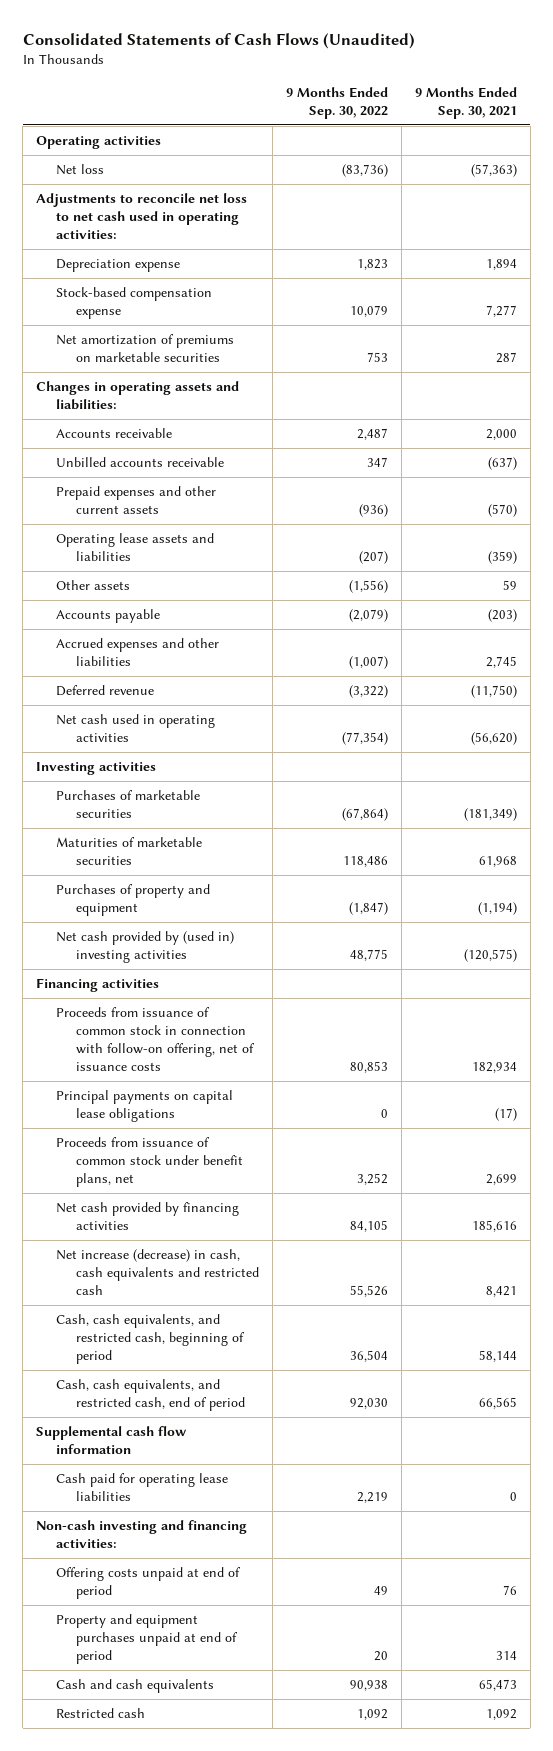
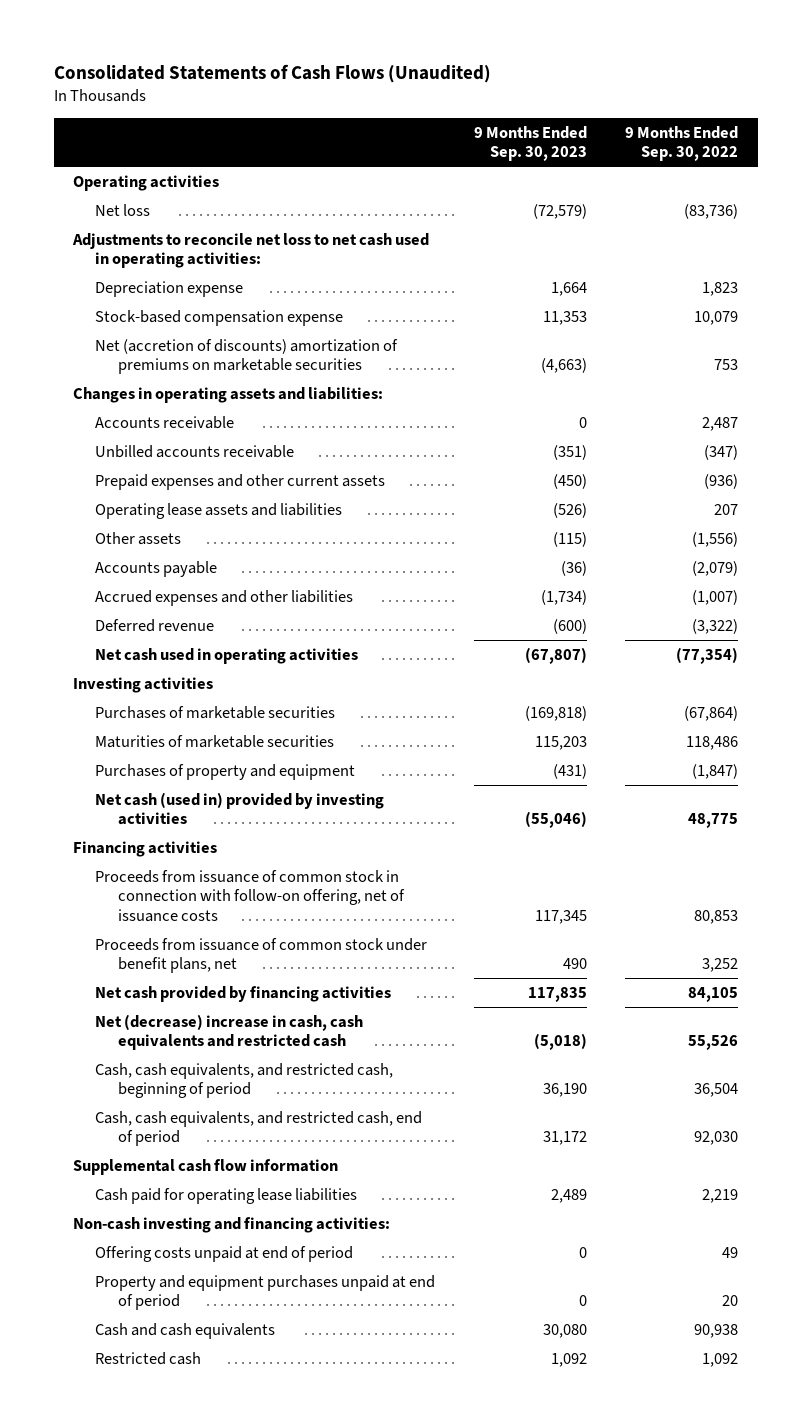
[414,87,517,120] 9 Months Ended Sep. 30, 2021 -> none
none -> [473,125,587,162] 9 Months Ended Sep. 30, 2023
[56,334,235,362] Net amortization of premiums on marketable securities -> [95,338,399,375] Net (accretion of discounts) amortization of premiums on marketable securities
[367,457,389,468] 347 -> [704,444,739,460] (347)
[359,550,389,564] (207) -> [714,503,739,515] 207
[56,931,235,963] Net cash provided by (used in) investing activities -> [95,791,385,826] Net cash (used in) provided by investing activities
[56,1090,234,1122] Principal payments on capital lease obligations -> none
[56,1249,260,1295] Net increase (decrease) in cash, cash equivalents and restricted cash -> [95,1013,364,1051] Net (decrease) increase in cash, cash equivalents and restricted cash

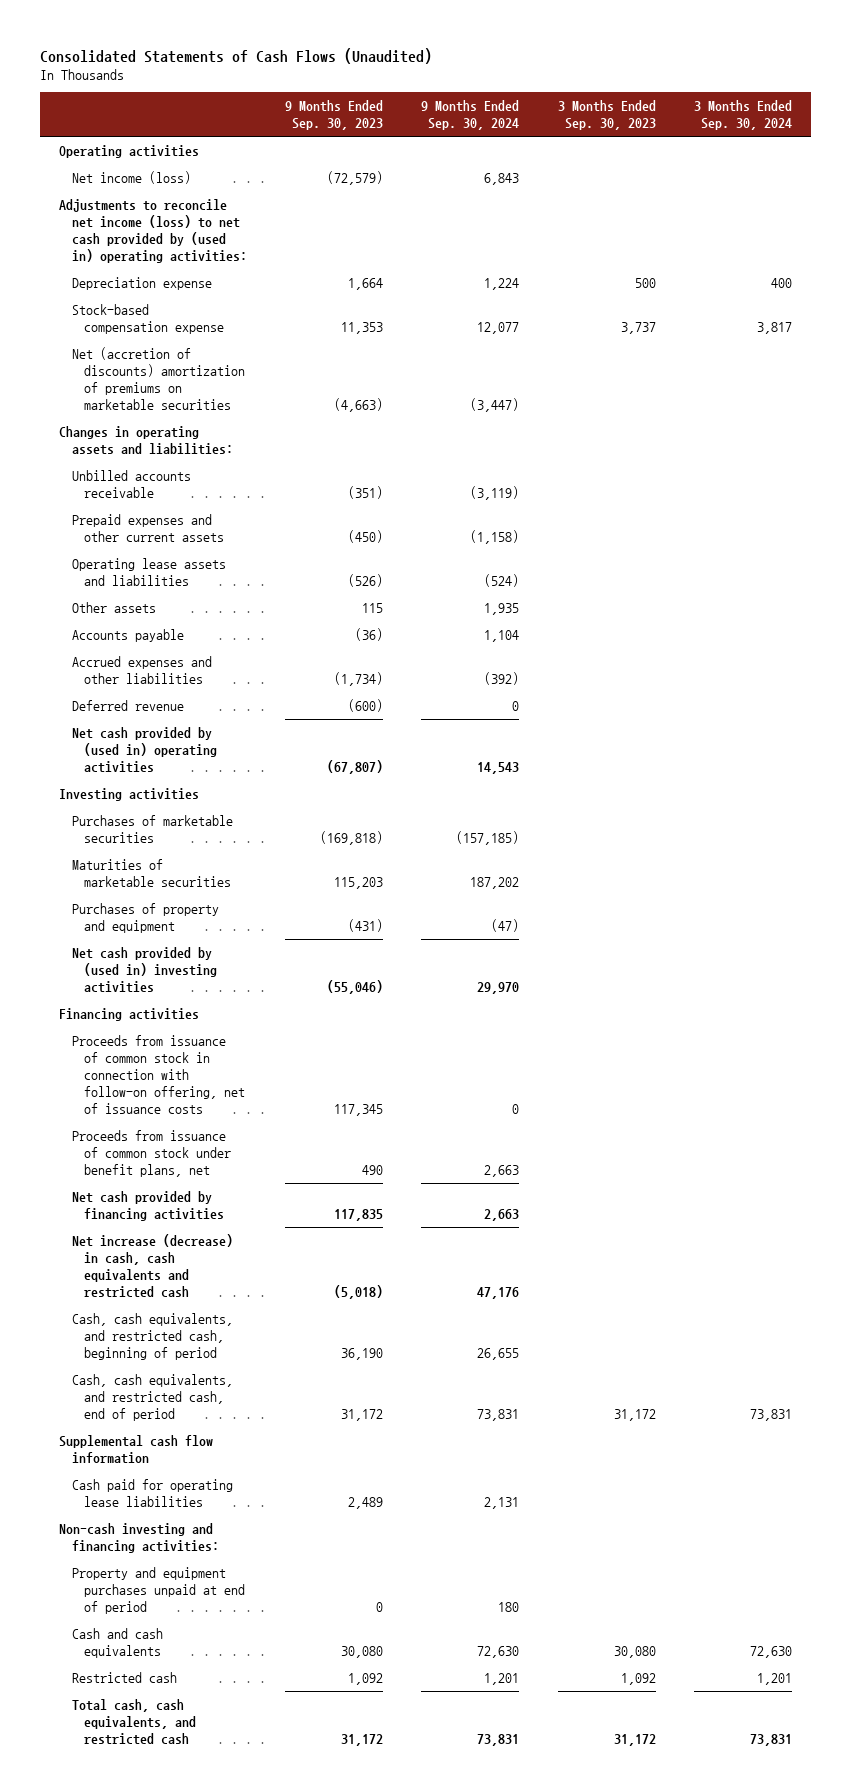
[625,125,739,162] 9 Months Ended Sep. 30, 2022 -> none
none -> [421,99,520,130] 9 Months Ended Sep. 30, 2024
none -> [557,99,656,130] 3 Months Ended Sep. 30, 2023
none -> [694,99,793,130] 3 Months Ended Sep. 30, 2024
[95,203,151,216] Net loss -> [71,170,191,184] Net income (loss)
[71,232,429,269] Adjustments to reconcile net loss to net cash used in operating activities: -> [59,198,247,263] Adjustments to reconcile net income (loss) to net cash provided by (used in) operating activities:
[95,415,235,429] Accounts receivable -> none
[552,531,587,547] (115) -> [362,602,384,613] 115
[95,647,359,664] Net cash used in operating activities -> [71,726,217,773] Net cash provided by (used in) operating activities
[95,791,385,826] Net cash (used in) provided by investing activities -> [71,946,217,993] Net cash provided by (used in) investing activities
[95,1013,364,1051] Net (decrease) increase in cash, cash equivalents and restricted cash -> [71,1233,233,1298] Net increase (decrease) in cash, cash equivalents and restricted cash
[95,1245,354,1262] Offering costs unpaid at end of period -> none
none -> [71,1698,196,1745] Total cash, cash equivalents, and restricted cash

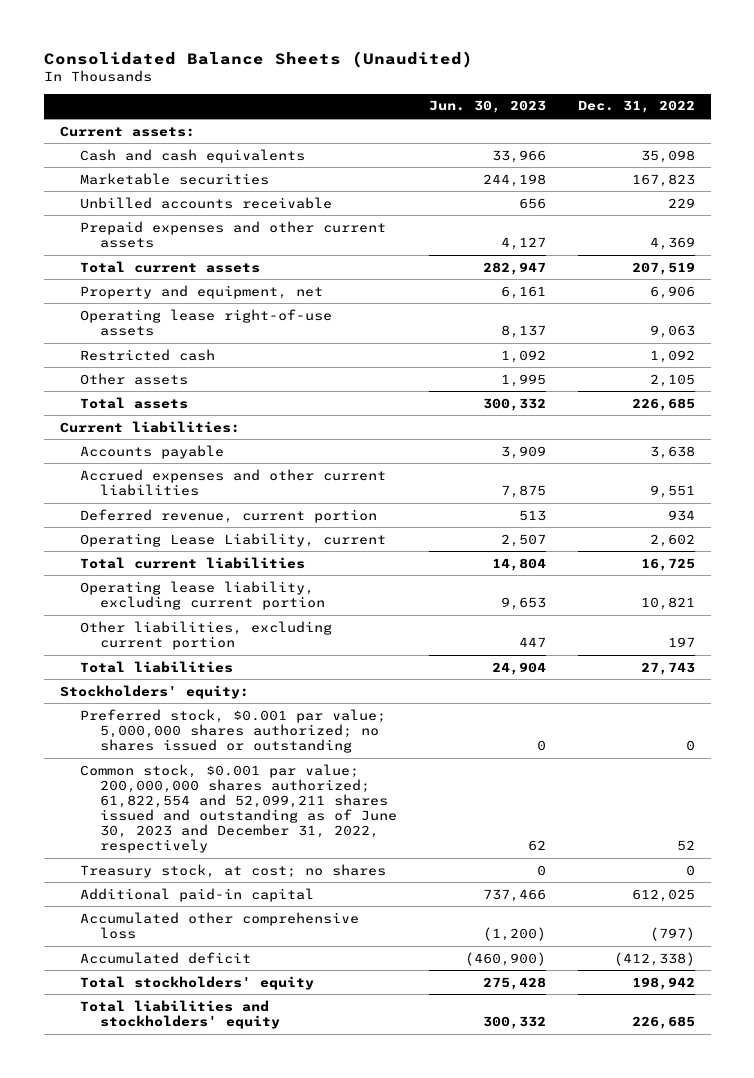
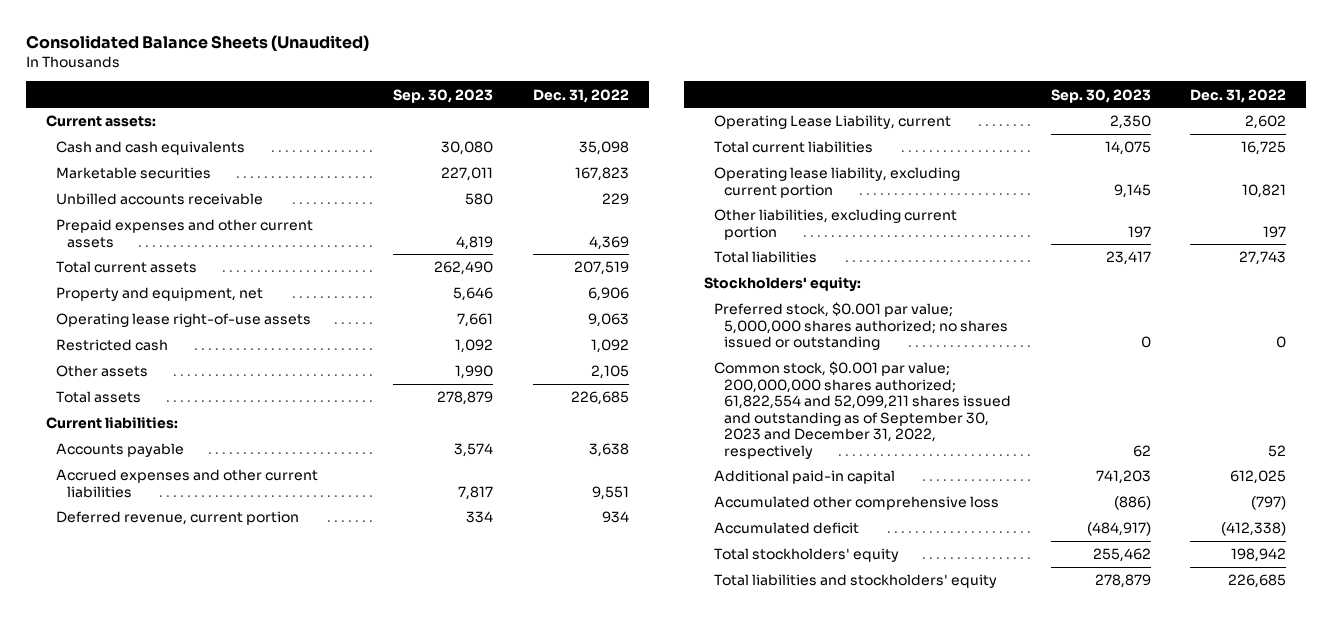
[428,100,546,114] Jun. 30, 2023 -> none
none -> [393,88,494,103] Sep. 30, 2023
[79,863,386,878] Treasury stock, at cost; no shares -> none
[79,763,397,854] Common stock, $0.001 par value; 200,000,000 shares authorized; 61,822,554 and 52,099,211 shares issued and outstanding as of June 30, 2023 and December 31, 2022, respectively -> [714,361,1012,459] Common stock, $0.001 par value; 200,000,000 shares authorized; 61,822,554 and 52,099,211 shares issued and outstanding as of September 30, 2023 and December 31, 2022, respectively

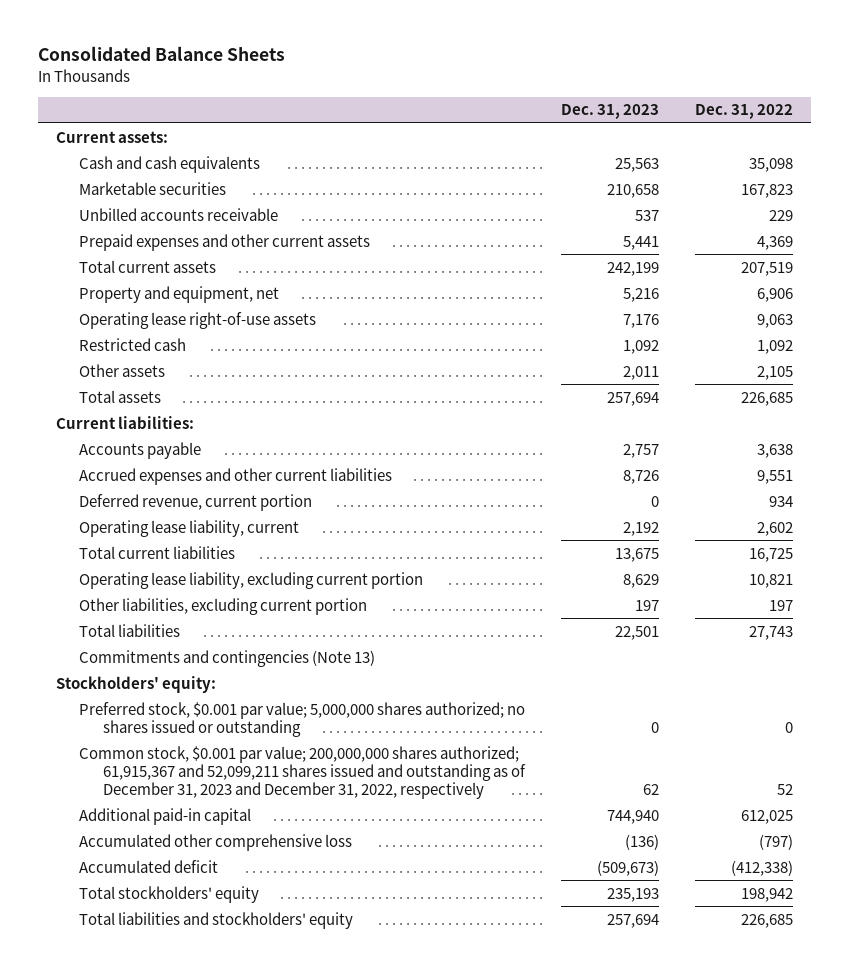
[26,35,370,52] Consolidated Balance Sheets (Unaudited) -> [38,46,286,62] Consolidated Balance Sheets
[393,88,494,103] Sep. 30, 2023 -> none
none -> [561,104,660,120] Dec. 31, 2023
[714,115,952,130] Operating Lease Liability, current -> [79,519,300,537] Operating lease liability, current
none -> [79,649,376,667] Commitments and contingencies (Note 13)
[714,361,1012,459] Common stock, $0.001 par value; 200,000,000 shares authorized; 61,822,554 and 52,099,211 shares issued and outstanding as of September 30, 2023 and December 31, 2022, respectively -> [79,745,527,799] Common stock, $0.001 par value; 200,000,000 shares authorized; 61,915,367 and 52,099,211 shares issued and outstanding as of December 31, 2023 and December 31, 2022, respectively

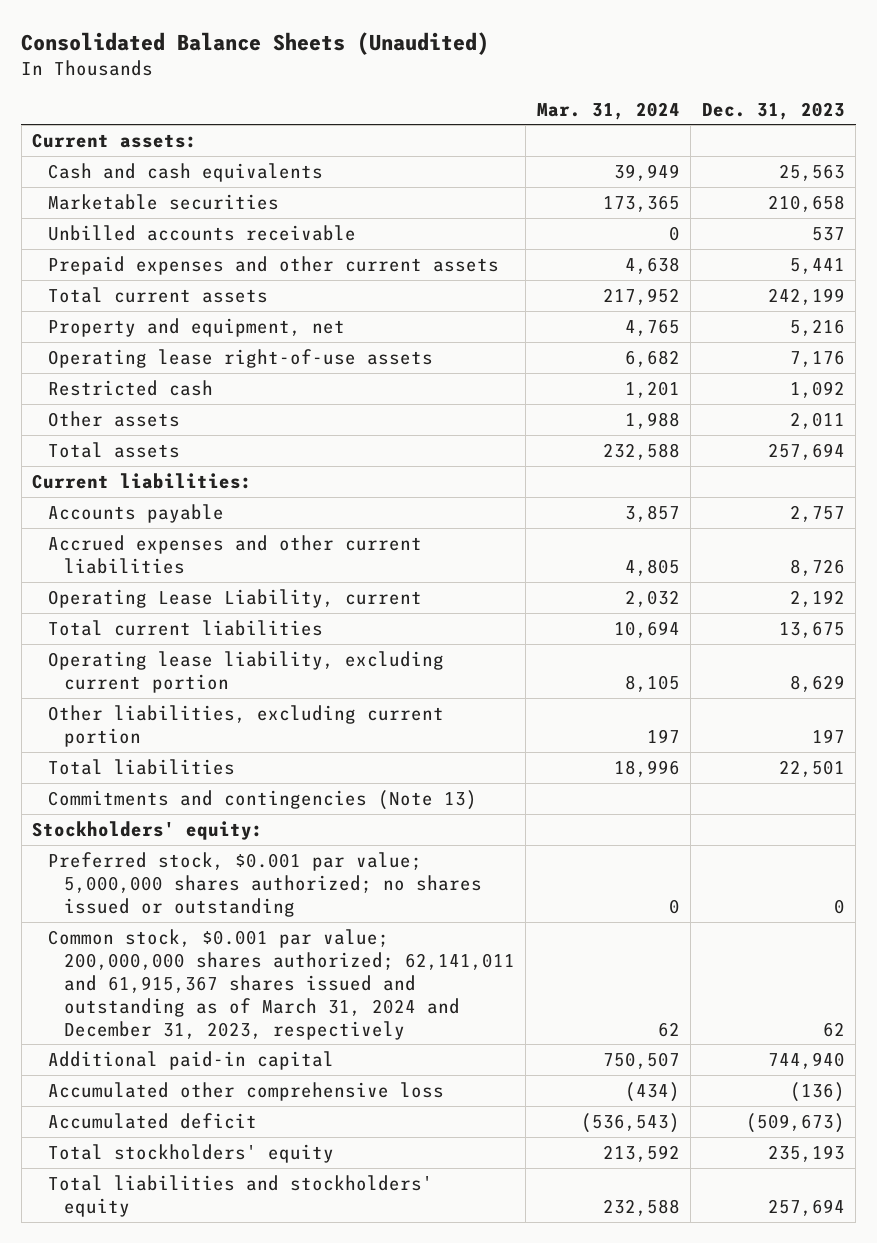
[38,46,286,62] Consolidated Balance Sheets -> [21,32,490,56] Consolidated Balance Sheets (Unaudited)
[694,104,793,120] Dec. 31, 2022 -> none
none -> [536,101,680,120] Mar. 31, 2024
[79,493,313,511] Deferred revenue, current portion -> none
[79,519,300,537] Operating lease liability, current -> [47,588,422,608] Operating Lease Liability, current
[79,745,527,799] Common stock, $0.001 par value; 200,000,000 shares authorized; 61,915,367 and 52,099,211 shares issued and outstanding as of December 31, 2023 and December 31, 2022, respectively -> [47,928,515,1040] Common stock, $0.001 par value; 200,000,000 shares authorized; 62,141,011 and 61,915,367 shares issued and outstanding as of March 31, 2024 and December 31, 2023, respectively

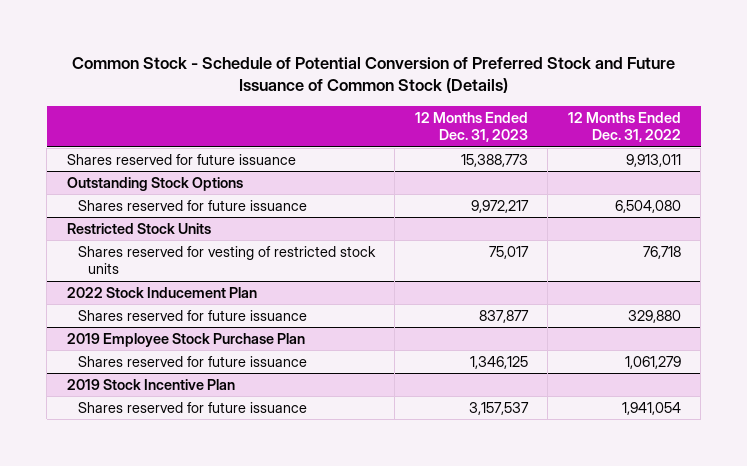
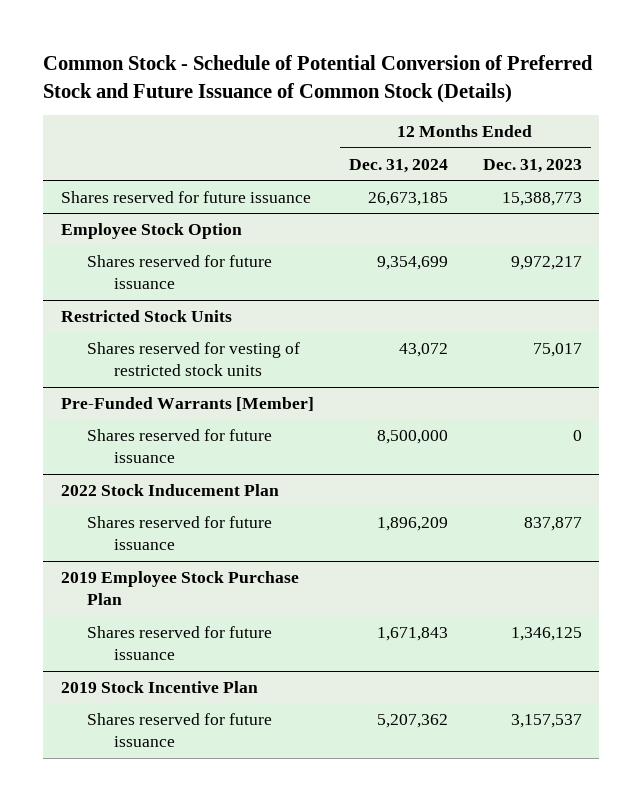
[567,111,681,143] 12 Months Ended Dec. 31, 2022 -> none
none -> [348,158,448,173] Dec. 31, 2024
[66,176,243,191] Outstanding Stock Options -> [60,222,242,239] Employee Stock Option
none -> [60,396,314,411] Pre-Funded Warrants [Member]
none -> [87,428,273,464] Shares reserved for future issuance

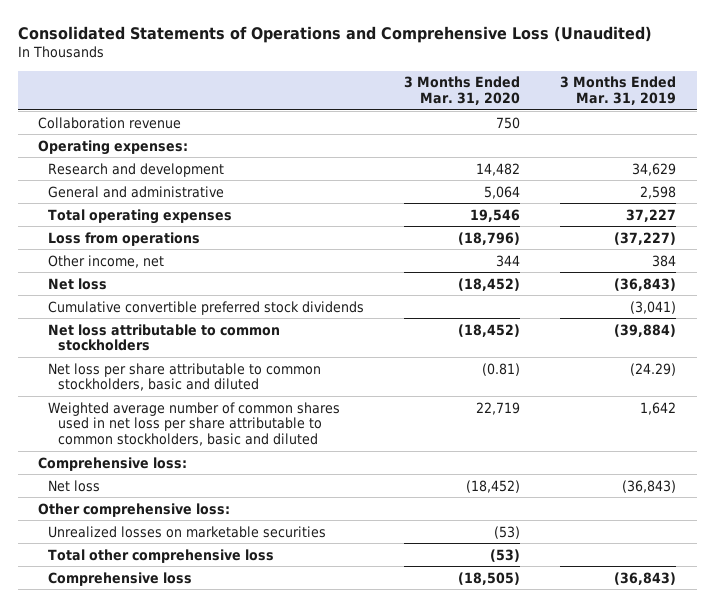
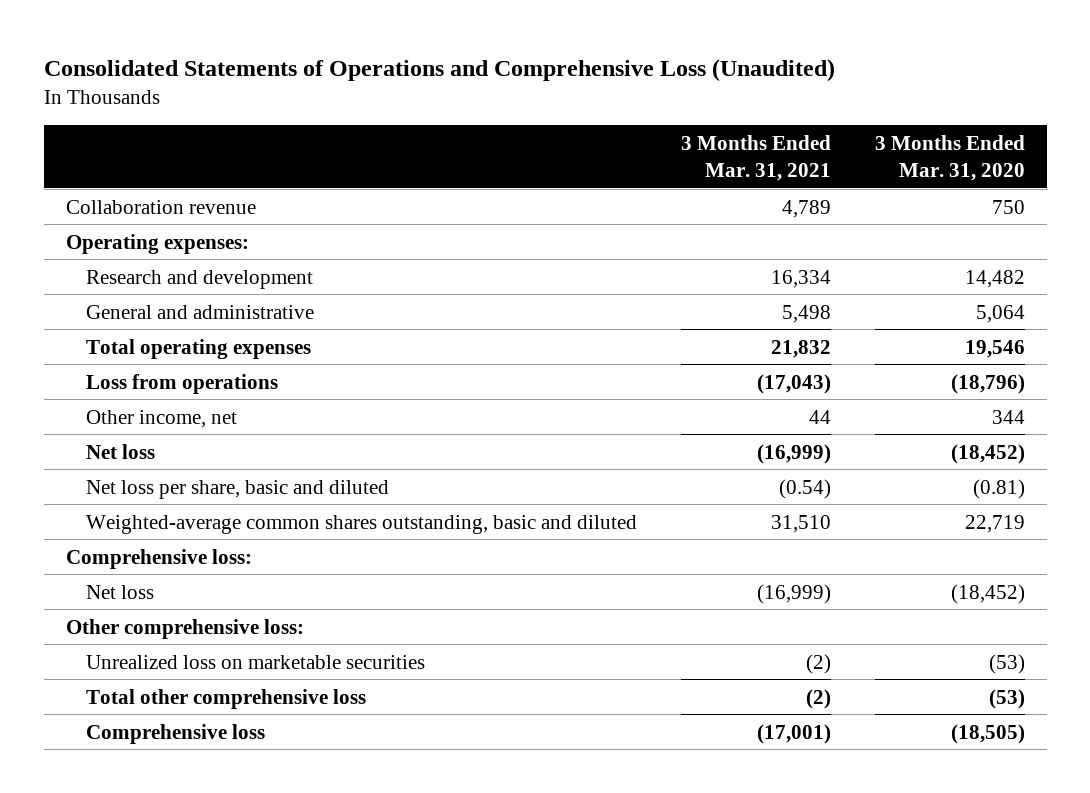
[560,76,677,106] 3 Months Ended Mar. 31, 2019 -> none
none -> [680,134,831,182] 3 Months Ended Mar. 31, 2021
[47,300,364,315] Cumulative convertible preferred stock dividends -> none
[47,323,280,352] Net loss attributable to common stockholders -> none
[47,362,321,392] Net loss per share attributable to common stockholders, basic and diluted -> [85,479,389,499] Net loss per share, basic and diluted
[47,401,340,447] Weighted average number of common shares used in net loss per share attributable to common stockholders, basic and diluted -> [85,514,637,534] Weighted-average common shares outstanding, basic and diluted
[47,525,326,538] Unrealized losses on marketable securities -> [85,654,425,669] Unrealized loss on marketable securities

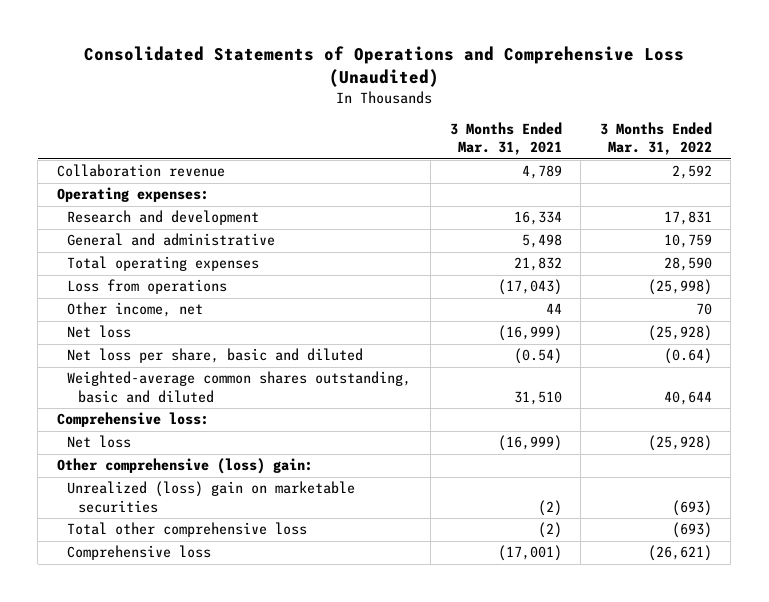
[874,134,1025,182] 3 Months Ended Mar. 31, 2020 -> none
none -> [599,121,712,156] 3 Months Ended Mar. 31, 2022
[65,618,304,639] Other comprehensive loss: -> [56,458,313,475] Other comprehensive (loss) gain:
[85,654,425,669] Unrealized loss on marketable securities -> [67,481,356,513] Unrealized (loss) gain on marketable securities

